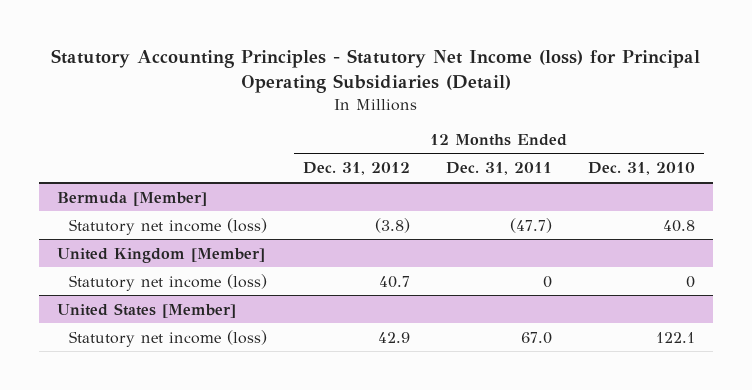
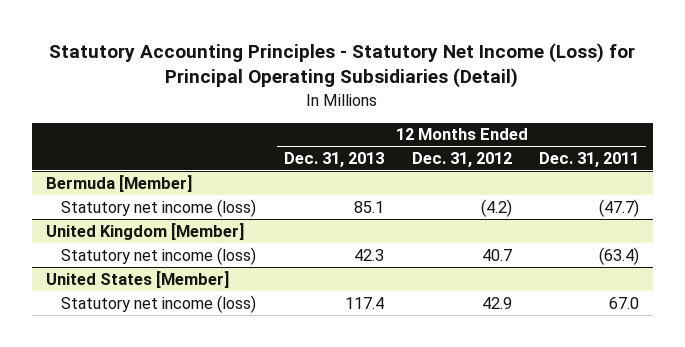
[51,49,701,94] Statutory Accounting Principles - Statutory Net Income (loss) for Principal Operating Subsidiaries (Detail) -> [49,42,636,89] Statutory Accounting Principles - Statutory Net Income (Loss) for Principal Operating Subsidiaries (Detail)
[588,162,696,176] Dec. 31, 2010 -> none
none -> [283,151,384,167] Dec. 31, 2013
[374,217,410,233] (3.8) -> [480,198,512,217] (4.2)
[543,275,553,288] 0 -> [599,246,640,265] (63.4)

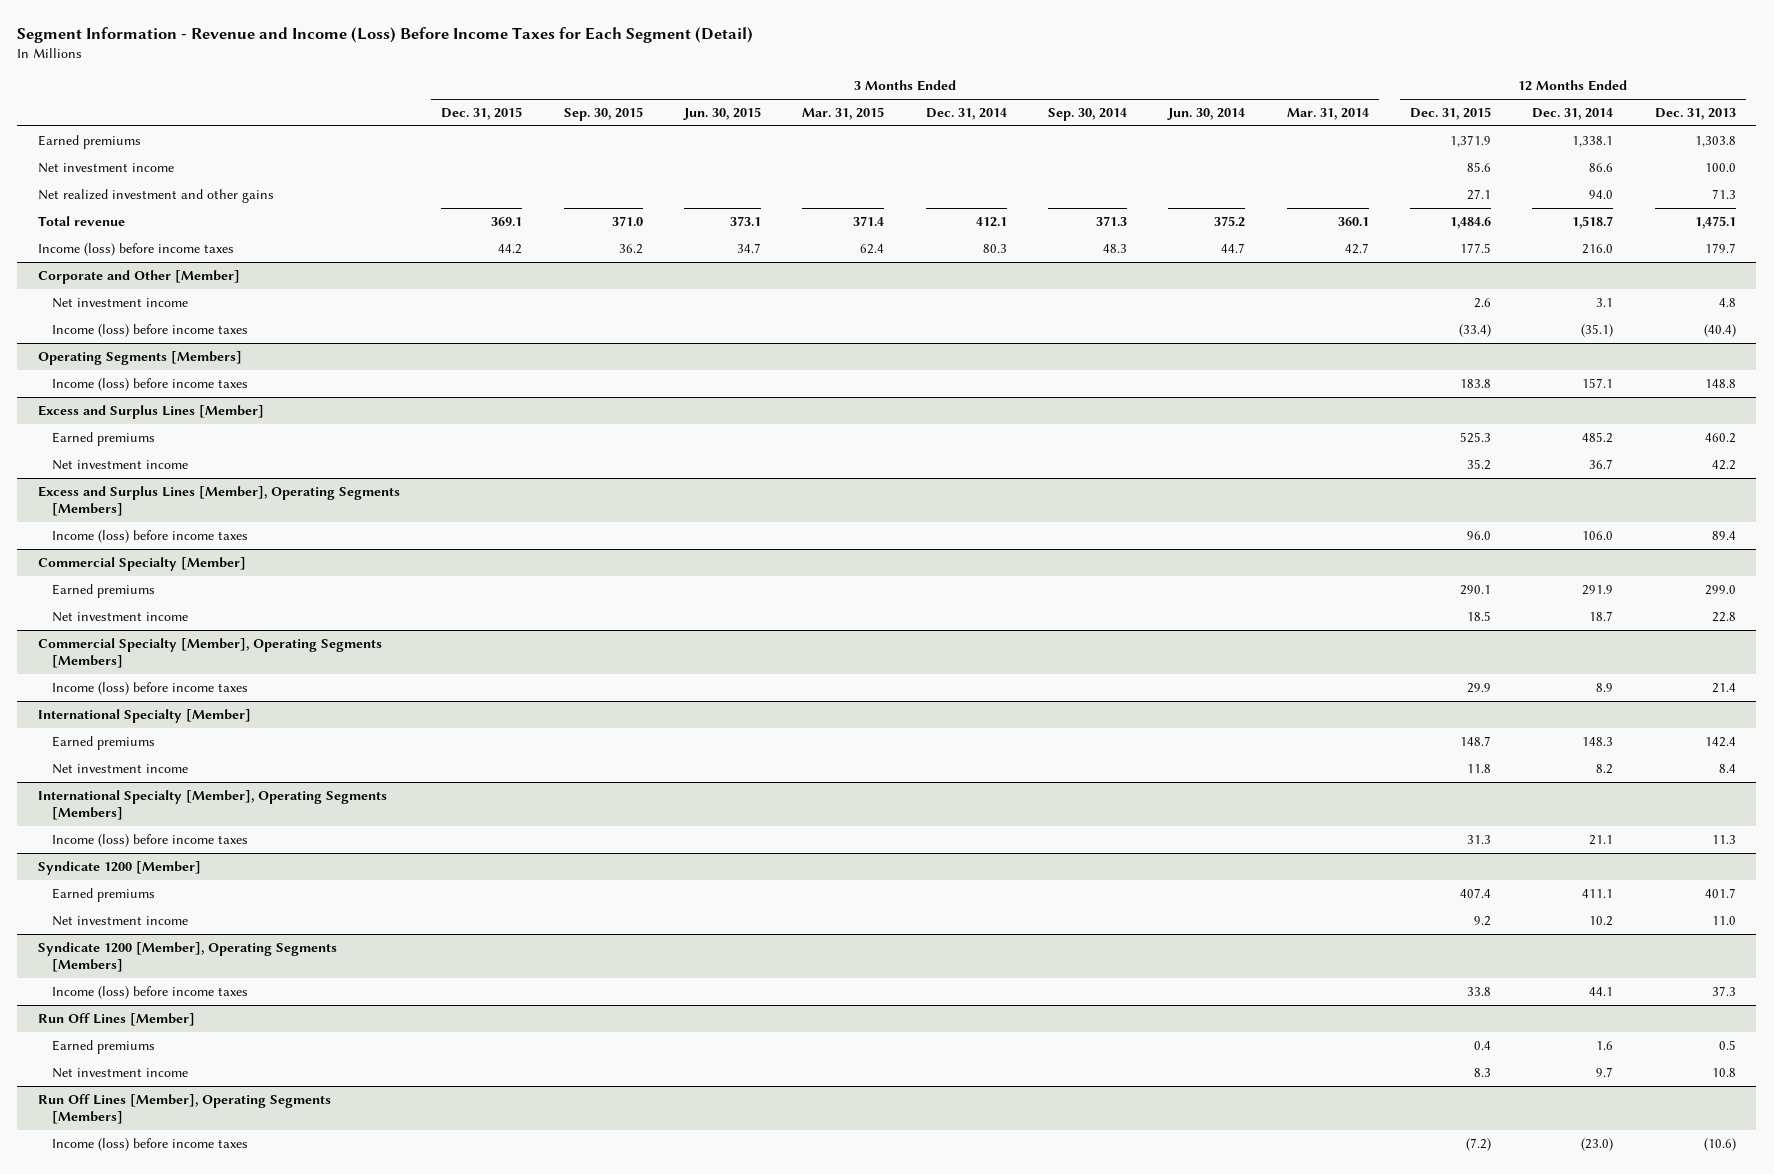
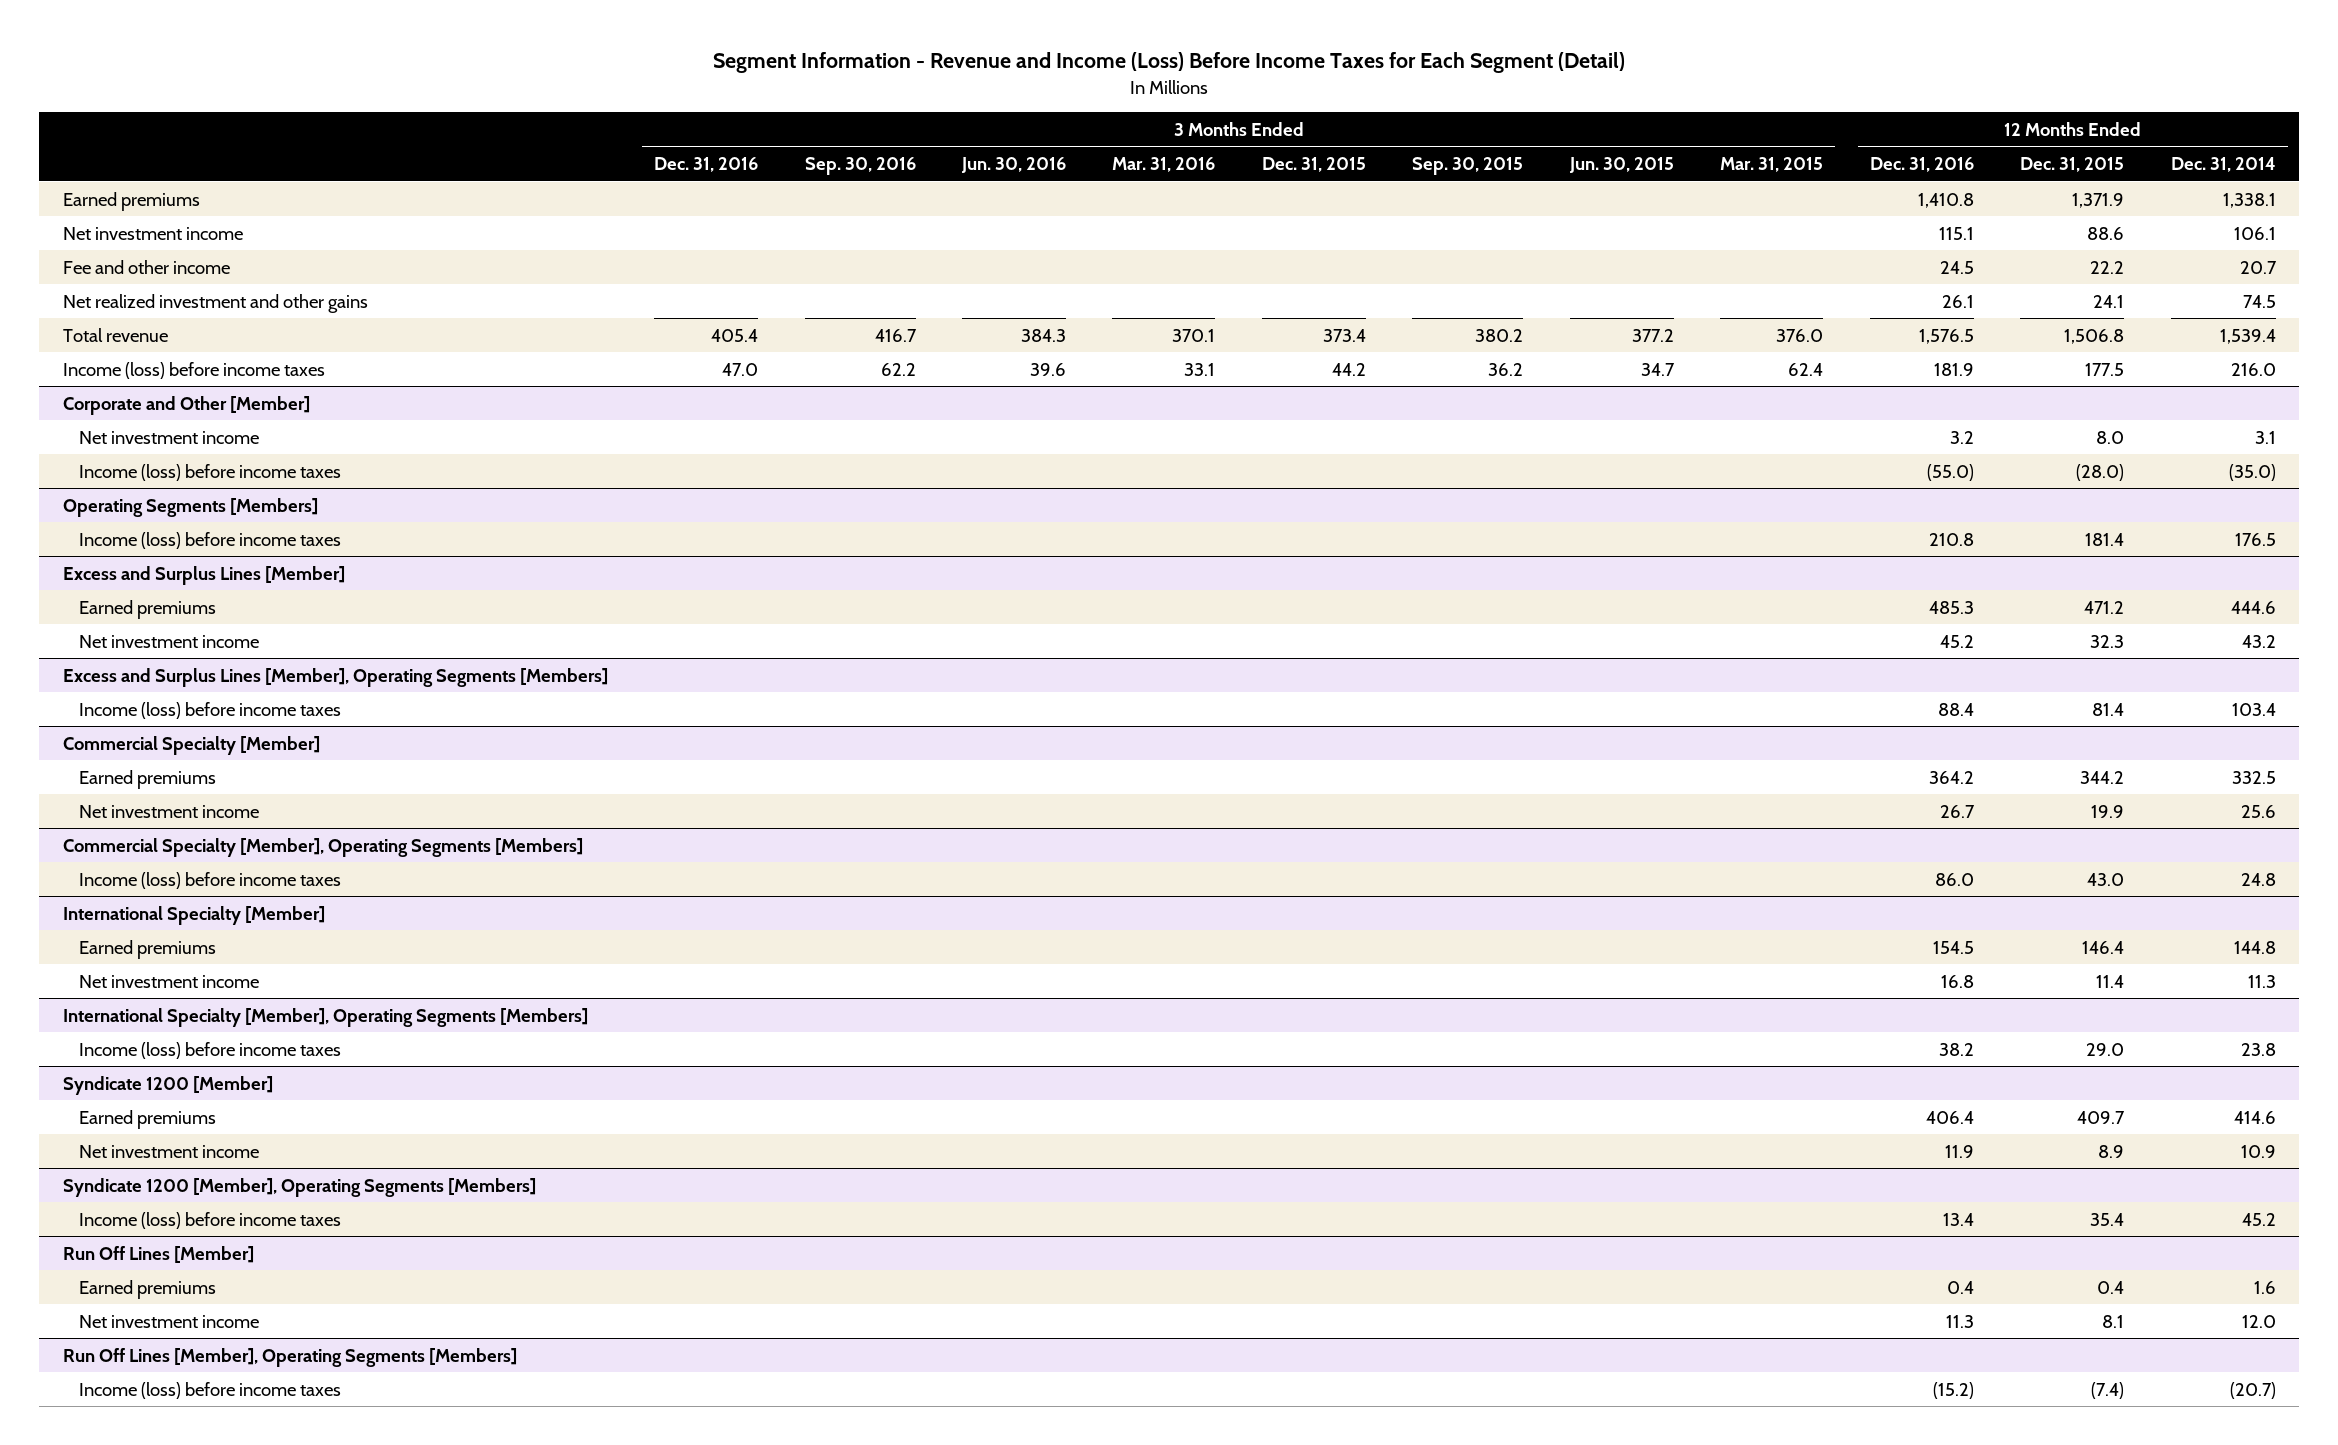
[925,108,1007,121] Dec. 31, 2014 -> none
[1047,108,1127,122] Sep. 30, 2014 -> none
[1167,108,1246,121] Jun. 30, 2014 -> none
[1286,108,1369,121] Mar. 31, 2014 -> none
[1654,108,1736,121] Dec. 31, 2013 -> none
none -> [654,157,759,173] Dec. 31, 2016
none -> [804,157,916,176] Sep. 30, 2016
none -> [961,157,1067,174] Jun. 30, 2016
none -> [1112,157,1216,173] Mar. 31, 2016
none -> [1869,157,1974,173] Dec. 31, 2016
[1466,161,1491,172] 85.6 -> [2087,226,2125,240] 88.6
[1589,162,1614,172] 86.6 -> [2233,226,2276,240] 106.1
none -> [62,259,230,274] Fee and other income
[1466,188,1491,200] 27.1 -> [2093,294,2125,308] 24.1
[1589,189,1614,199] 94.0 -> [2242,294,2276,308] 74.5
[491,216,523,226] 369.1 -> [1322,328,1366,342] 373.4
[611,215,643,226] 371.0 -> [1475,328,1524,342] 380.2
[729,215,761,226] 373.1 -> [1631,328,1674,342] 377.2
[853,215,885,226] 371.4 -> [1776,328,1824,342] 376.0
[1449,216,1491,229] 1,484.6 -> [2064,328,2125,344] 1,506.8
[1572,215,1614,229] 1,518.7 -> [2219,328,2276,344] 1,539.4
[1473,297,1491,308] 2.6 -> [2096,430,2125,444] 8.0
[1458,323,1491,337] (33.4) -> [2076,463,2125,481] (28.0)
[1581,323,1614,337] (35.1) -> [2228,463,2276,481] (35.0)
[1459,378,1491,388] 183.8 -> [2085,532,2125,546] 181.4
[1582,377,1614,388] 157.1 -> [2234,532,2276,546] 176.5
[1459,431,1491,443] 525.3 -> [2084,600,2125,614] 471.2
[1582,431,1614,443] 485.2 -> [2230,600,2276,614] 444.6
[1466,458,1491,470] 35.2 -> [2090,634,2125,648] 32.3
[1589,458,1614,469] 36.7 -> [2241,634,2276,648] 43.2
[1466,530,1491,540] 96.0 -> [2092,702,2125,716] 81.4
[1582,530,1614,540] 106.0 -> [2231,702,2276,716] 103.4
[1459,584,1491,595] 290.1 -> [2080,770,2125,784] 344.2
[1582,584,1614,595] 291.9 -> [2231,770,2276,784] 332.5
[1466,610,1491,621] 18.5 -> [2091,804,2125,818] 19.9
[1589,610,1614,621] 18.7 -> [2240,804,2276,818] 25.6
[1466,682,1491,693] 29.9 -> [2087,872,2125,886] 43.0
[1596,682,1614,692] 8.9 -> [2240,872,2276,886] 24.8
[1459,735,1491,746] 148.7 -> [2082,940,2125,954] 146.4
[1582,736,1614,746] 148.3 -> [2233,940,2276,954] 144.8
[1466,763,1491,773] 11.8 -> [2096,974,2125,988] 11.4
[1596,763,1614,774] 8.2 -> [2247,974,2276,988] 11.3
[1466,834,1491,844] 31.3 -> [2086,1042,2125,1056] 29.0
[1589,834,1614,845] 21.1 -> [2240,1042,2276,1056] 23.8
[1459,887,1491,898] 407.4 -> [2077,1110,2126,1124] 409.7
[1582,888,1614,898] 411.1 -> [2233,1110,2276,1124] 414.6
[1473,915,1491,926] 9.2 -> [2098,1144,2125,1158] 8.9
[1589,915,1614,926] 10.2 -> [2240,1144,2276,1158] 10.9
[1466,986,1491,996] 33.8 -> [2090,1212,2125,1226] 35.4
[1589,986,1614,996] 44.1 -> [2241,1212,2276,1226] 45.2
[1473,1067,1491,1077] 8.3 -> [2102,1314,2125,1328] 8.1
[1596,1066,1614,1077] 9.7 -> [2241,1314,2276,1328] 12.0
[1465,1137,1491,1151] (7.2) -> [2091,1381,2125,1399] (7.4)
[1581,1137,1614,1151] (23.0) -> [2229,1381,2276,1399] (20.7)

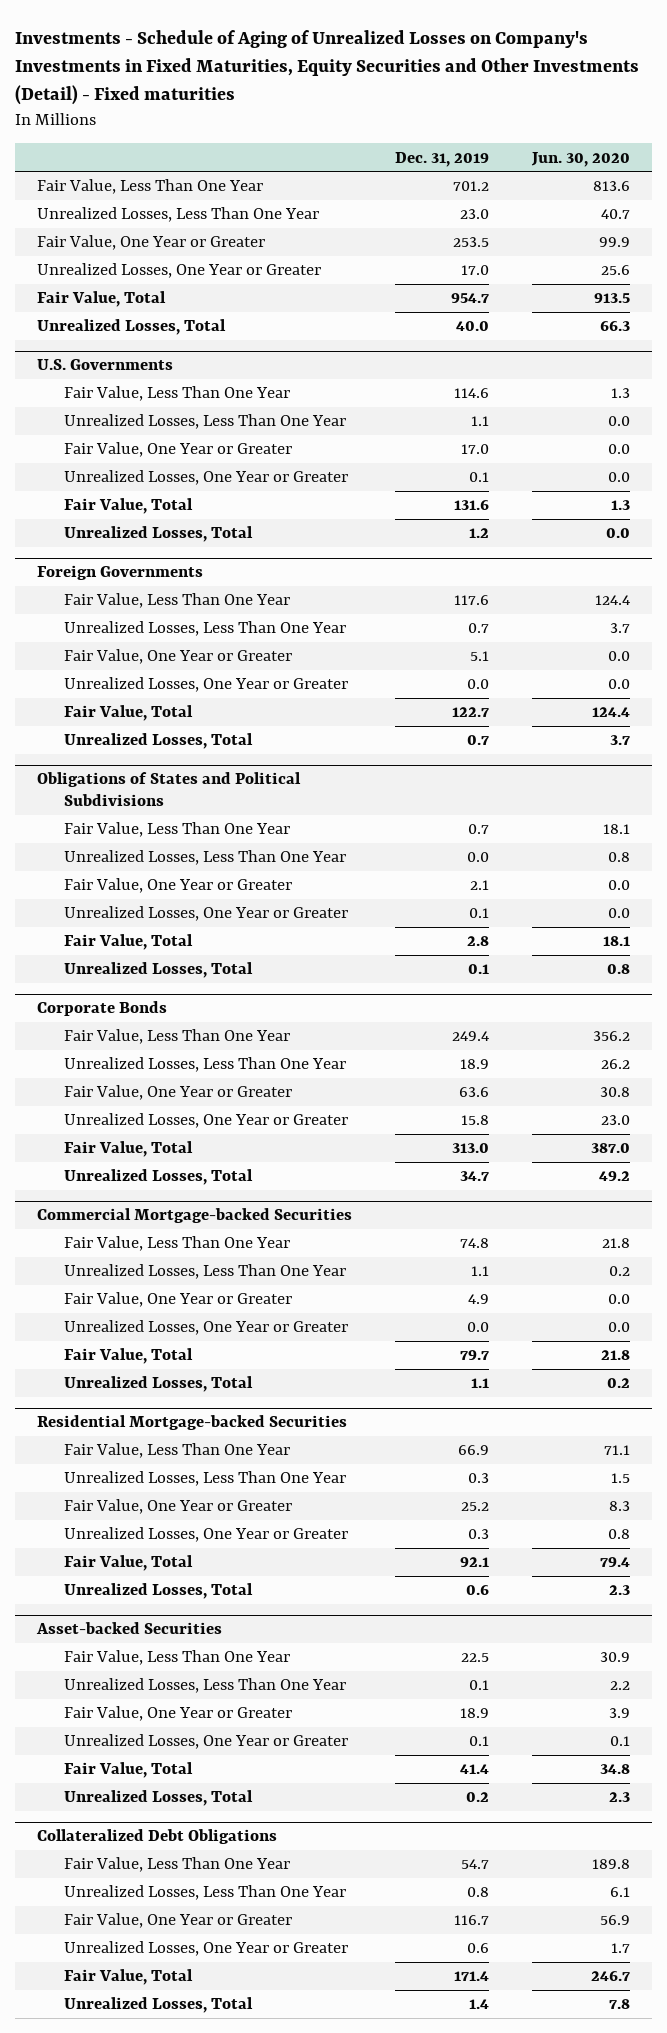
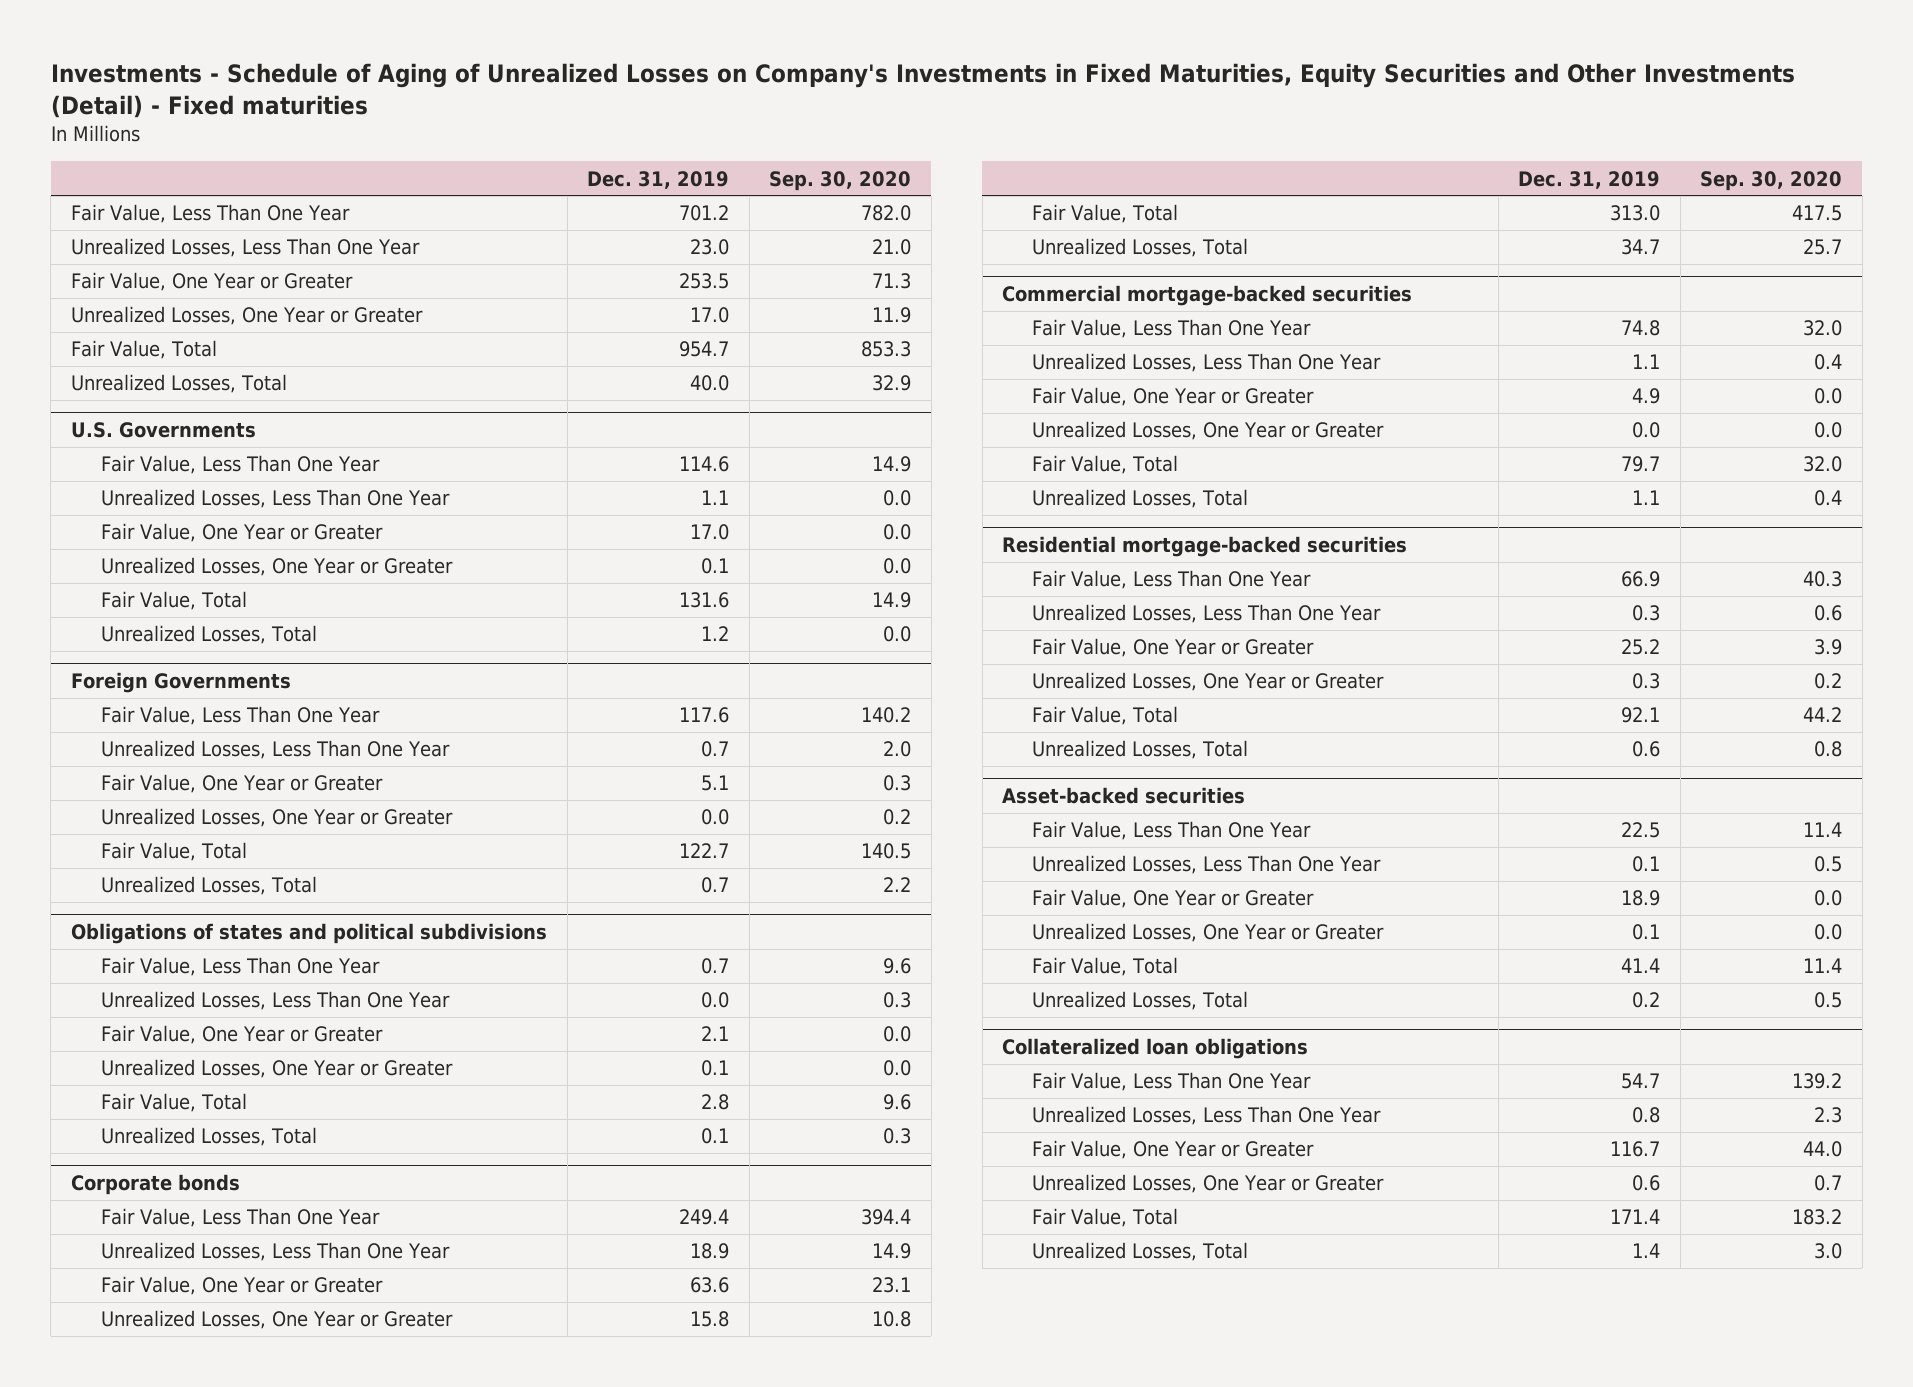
[531,151,631,167] Jun. 30, 2020 -> none
none -> [769,170,912,191] Sep. 30, 2020
[36,772,301,807] Obligations of States and Political Subdivisions -> [70,923,547,945] Obligations of states and political subdivisions
[36,1001,167,1017] Corporate Bonds -> [70,1174,240,1196] Corporate bonds
[36,1208,352,1224] Commercial Mortgage-backed Securities -> [1002,285,1413,307] Commercial mortgage-backed securities
[36,1415,347,1431] Residential Mortgage-backed Securities -> [1002,536,1408,558] Residential mortgage-backed securities
[35,1622,222,1635] Asset-backed Securities -> [1002,787,1246,805] Asset-backed securities
[36,1829,277,1845] Collateralized Debt Obligations -> [1002,1038,1309,1060] Collateralized loan obligations

